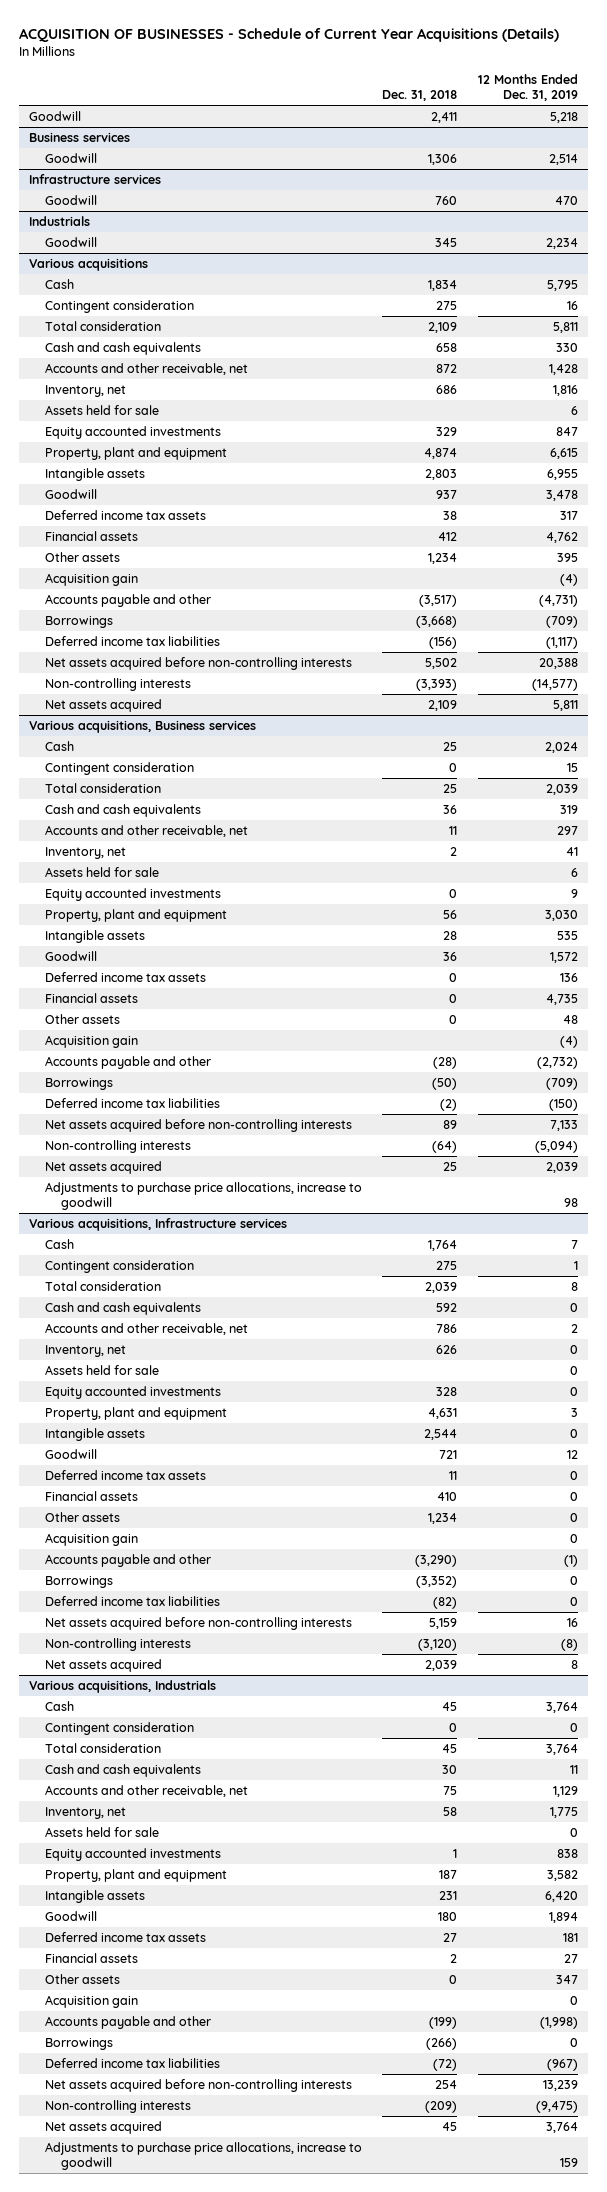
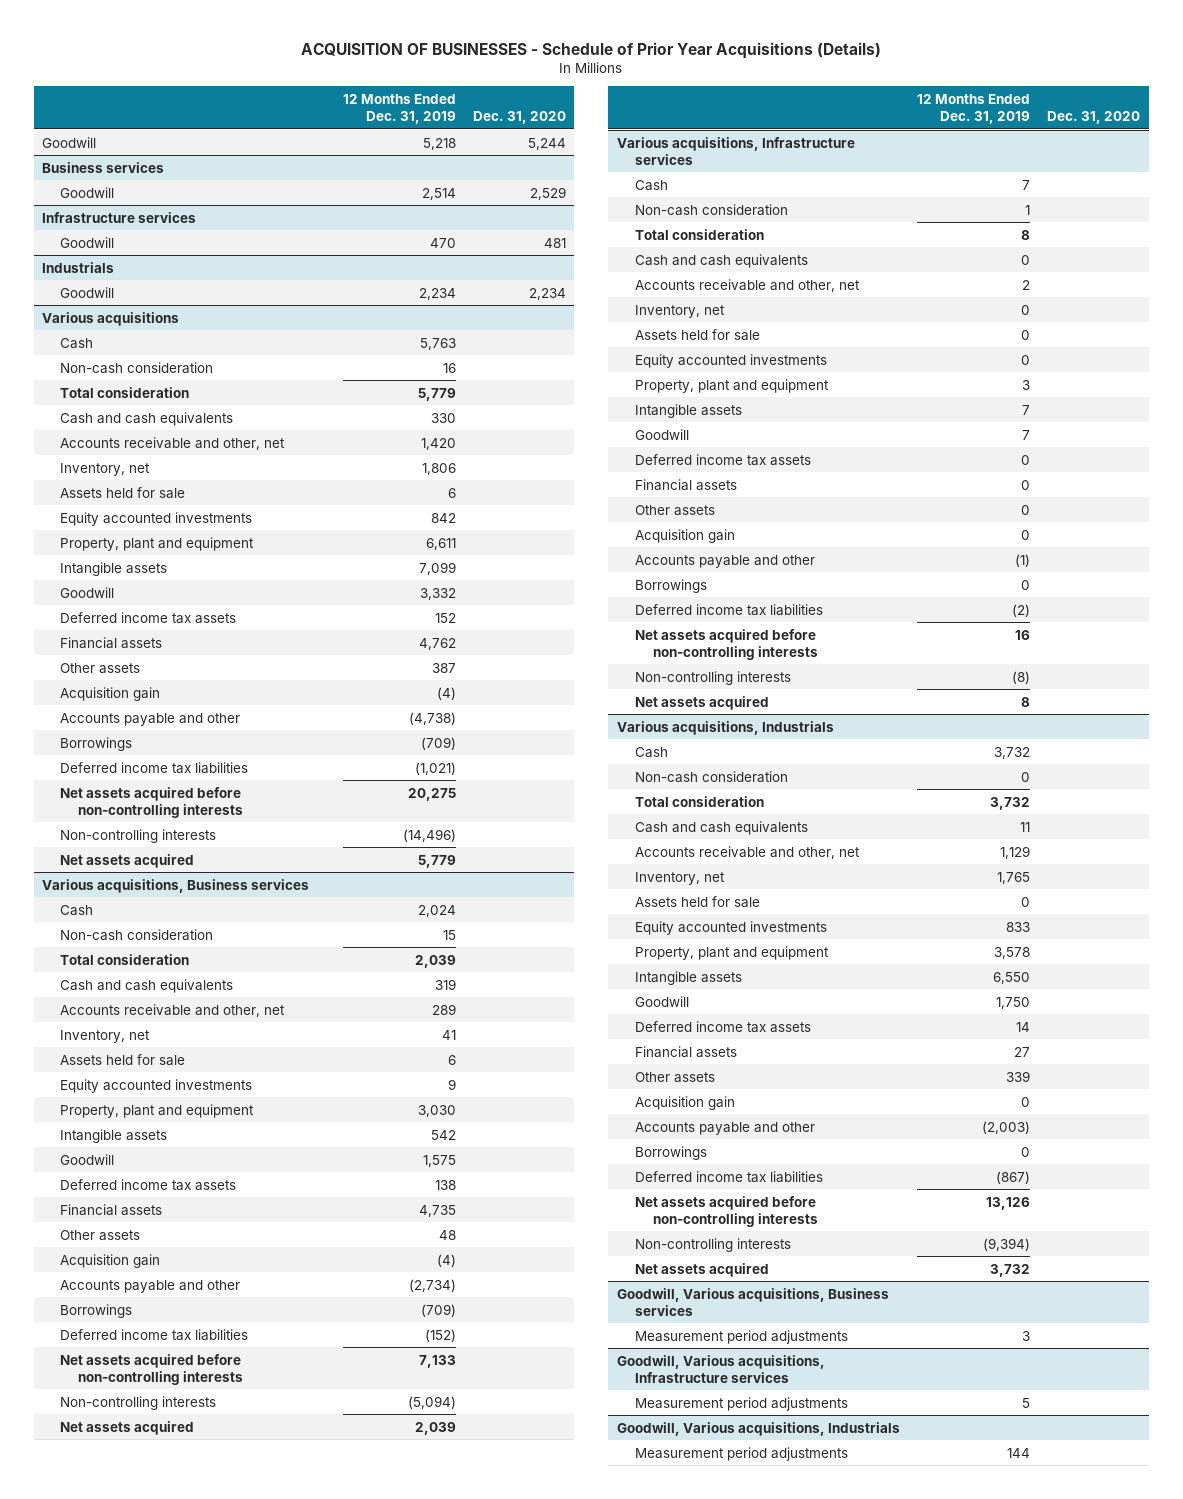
[19,27,560,42] ACQUISITION OF BUSINESSES - Schedule of Current Year Acquisitions (Details) -> [301,41,882,59] ACQUISITION OF BUSINESSES - Schedule of Prior Year Acquisitions (Details)
[382,90,458,102] Dec. 31, 2018 -> none
none -> [472,110,566,124] Dec. 31, 2020
[546,280,578,292] 5,795 -> [419,337,456,350] 5,763
[45,300,195,314] Contingent consideration -> [60,361,214,374] Non-cash consideration
[552,322,578,334] 5,811 -> [417,387,456,401] 5,779
[45,363,249,376] Accounts and other receivable, net -> [60,436,286,450] Accounts receivable and other, net
[548,364,578,376] 1,428 -> [420,437,456,450] 1,420
[552,385,578,397] 1,816 -> [421,462,456,475] 1,806
[555,427,578,437] 847 -> [430,512,456,523] 842
[549,448,578,460] 6,615 -> [425,537,456,550] 6,611
[546,469,578,481] 6,955 -> [418,561,456,575] 7,099
[545,490,578,502] 3,478 -> [419,587,456,600] 3,332
[559,511,578,521] 317 -> [434,612,456,623] 152
[556,553,578,563] 395 -> [431,662,456,673] 387
[538,595,578,608] (4,731) -> [408,711,456,725] (4,738)
[545,637,578,650] (1,117) -> [414,761,456,775] (1,021)
[538,658,578,670] 20,388 -> [407,787,456,801] 20,275
[531,679,578,692] (14,577) -> [402,828,456,842] (14,496)
[552,700,578,712] 5,811 -> [417,854,456,868] 5,779
[45,762,195,776] Contingent consideration -> [60,928,214,941] Non-cash consideration
[45,825,249,838] Accounts and other receivable, net -> [60,1003,286,1017] Accounts receivable and other, net
[556,826,578,836] 297 -> [431,1003,456,1015] 289
[556,931,578,941] 535 -> [430,1129,456,1140] 542
[549,952,578,964] 1,572 -> [422,1154,456,1167] 1,575
[559,973,578,983] 136 -> [434,1179,456,1190] 138
[536,1057,578,1070] (2,732) -> [408,1278,456,1292] (2,734)
[548,1099,578,1112] (150) -> [424,1328,456,1342] (152)
[45,1182,363,1211] Adjustments to purchase price allocations, increase to goodwill -> none
[45,1260,195,1274] Contingent consideration -> [634,203,788,216] Non-cash consideration
[45,1323,249,1336] Accounts and other receivable, net -> [634,278,860,292] Accounts receivable and other, net
[569,1429,578,1439] 0 -> [1022,404,1031,415] 7
[566,1450,578,1460] 12 -> [1022,429,1031,440] 7
[569,1597,578,1607] 0 -> [1012,603,1031,617] (2)
[545,1702,578,1714] 3,764 -> [994,746,1031,759] 3,732
[45,1722,195,1736] Contingent consideration -> [634,770,788,783] Non-cash consideration
[545,1744,578,1756] 3,764 -> [990,796,1031,810] 3,732
[45,1785,249,1798] Accounts and other receivable, net -> [634,845,860,859] Accounts receivable and other, net
[549,1807,578,1819] 1,775 -> [997,871,1031,884] 1,765
[556,1849,578,1859] 838 -> [1006,921,1031,932] 833
[546,1870,578,1882] 3,582 -> [994,946,1031,959] 3,578
[544,1891,578,1903] 6,420 -> [993,971,1031,984] 6,550
[548,1912,578,1924] 1,894 -> [996,996,1031,1009] 1,750
[562,1933,578,1943] 181 -> [1016,1021,1031,1032] 14
[555,1975,578,1985] 347 -> [1006,1070,1031,1082] 339
[539,2017,578,2030] (1,998) -> [982,1120,1031,1134] (2,003)
[45,2142,363,2171] Adjustments to purchase price allocations, increase to goodwill -> none
[546,2059,578,2072] (967) -> [996,1170,1031,1184] (867)
[542,2080,578,2092] 13,239 -> [986,1196,1031,1210] 13,126
[535,2101,578,2114] (9,475) -> [983,1237,1031,1251] (9,394)
[545,2122,578,2134] 3,764 -> [990,1263,1031,1277] 3,732
none -> [616,1287,889,1316] Goodwill, Various acquisitions, Business services
none -> [634,1329,848,1344] Measurement period adjustments
none -> [616,1354,825,1383] Goodwill, Various acquisitions, Infrastructure services
none -> [634,1396,848,1411] Measurement period adjustments
none -> [616,1421,900,1436] Goodwill, Various acquisitions, Industrials
none -> [634,1446,848,1461] Measurement period adjustments

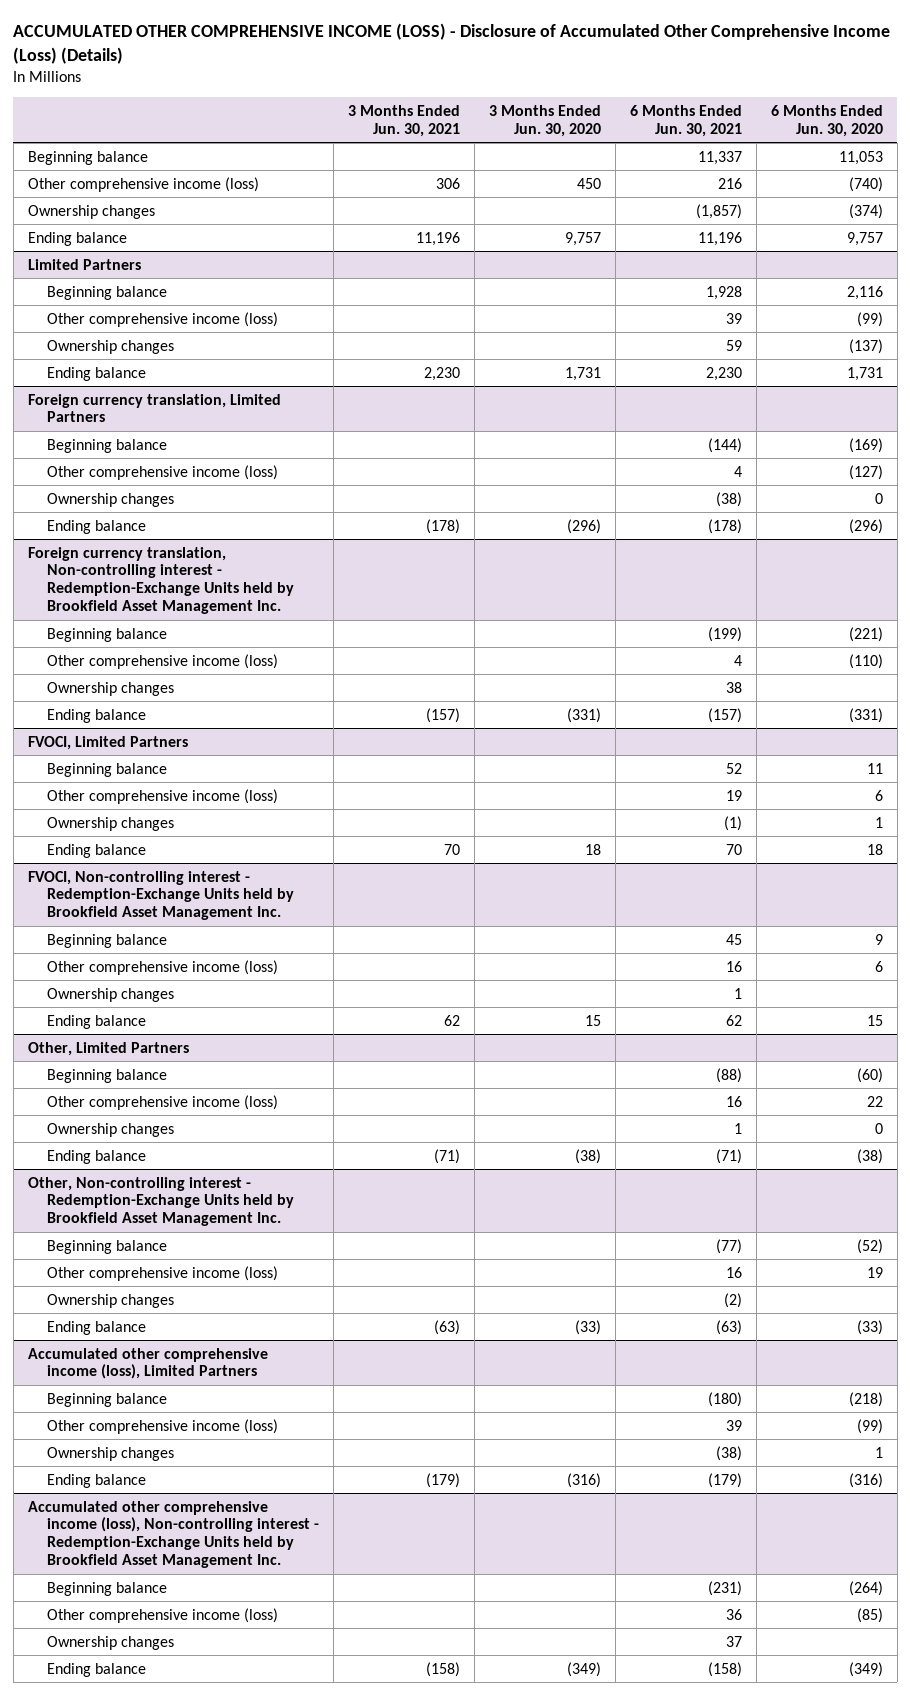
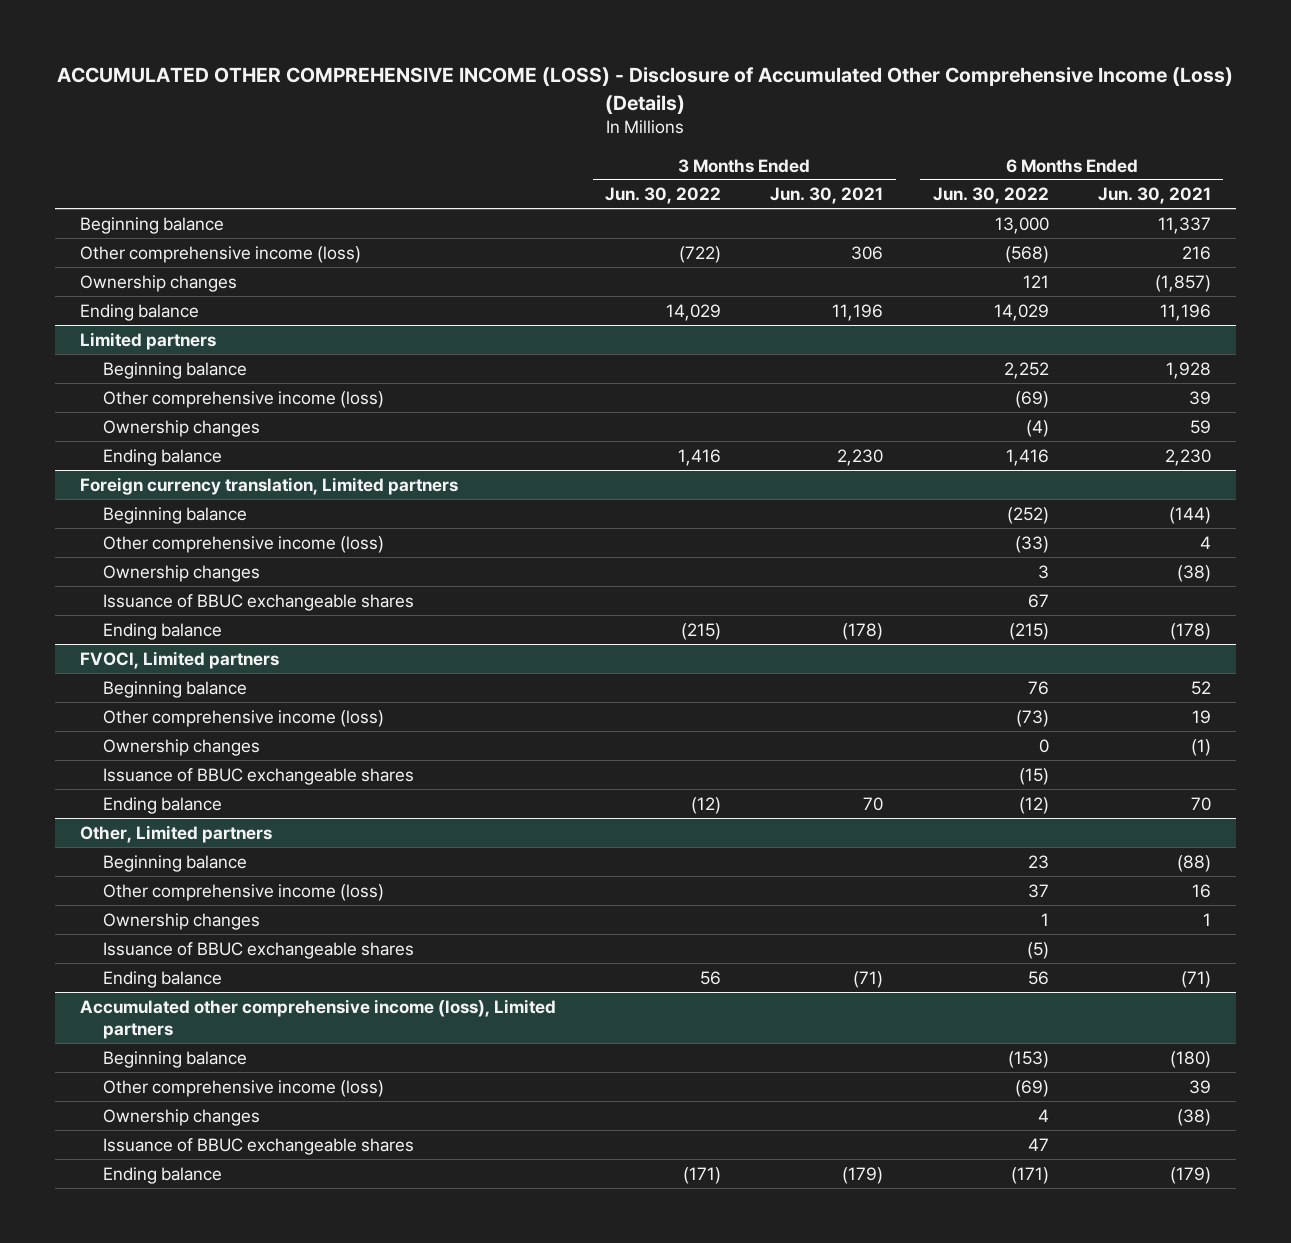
[488,104,601,137] 3 Months Ended Jun. 30, 2020 -> none
[770,104,883,137] 6 Months Ended Jun. 30, 2020 -> none
none -> [604,187,721,205] Jun. 30, 2022
none -> [932,187,1049,205] Jun. 30, 2022
[27,258,141,270] Limited Partners -> [79,331,216,350] Limited partners
[27,393,281,423] Foreign currency translation, Limited Partners -> [79,476,458,495] Foreign currency translation, Limited partners
none -> [103,593,415,611] Issuance of BBUC exchangeable shares
[27,546,295,614] Foreign currency translation, Non-controlling interest - Redemption-Exchange Units held by Brookfield Asset Management Inc. -> none
[47,627,168,642] Beginning balance -> none
[47,653,279,669] Other comprehensive income (loss) -> none
[47,681,175,696] Ownership changes -> none
[47,708,147,723] Ending balance -> none
[27,735,188,750] FVOCI, Limited Partners -> [79,650,279,669] FVOCI, Limited partners
none -> [103,767,415,785] Issuance of BBUC exchangeable shares
[27,870,295,921] FVOCI, Non-controlling interest - Redemption-Exchange Units held by Brookfield Asset Management Inc. -> none
[47,933,168,948] Beginning balance -> none
[47,959,279,975] Other comprehensive income (loss) -> none
[47,987,175,1002] Ownership changes -> none
[47,1014,147,1029] Ending balance -> none
[27,1041,189,1056] Other, Limited Partners -> [79,824,272,843] Other, Limited partners
none -> [103,941,415,959] Issuance of BBUC exchangeable shares
[27,1176,295,1227] Other, Non-controlling interest - Redemption-Exchange Units held by Brookfield Asset Management Inc. -> none
[47,1239,168,1254] Beginning balance -> none
[47,1265,279,1281] Other comprehensive income (loss) -> none
[47,1293,175,1308] Ownership changes -> none
[47,1320,147,1335] Ending balance -> none
[27,1347,268,1380] Accumulated other comprehensive income (loss), Limited Partners -> [79,998,556,1039] Accumulated other comprehensive income (loss), Limited partners
none -> [103,1137,415,1155] Issuance of BBUC exchangeable shares
[27,1500,320,1568] Accumulated other comprehensive income (loss), Non-controlling interest - Redemption-Exchange Units held by Brookfield Asset Management Inc. -> none
[47,1581,168,1596] Beginning balance -> none
[47,1607,279,1623] Other comprehensive income (loss) -> none
[47,1635,175,1650] Ownership changes -> none
[47,1662,147,1677] Ending balance -> none

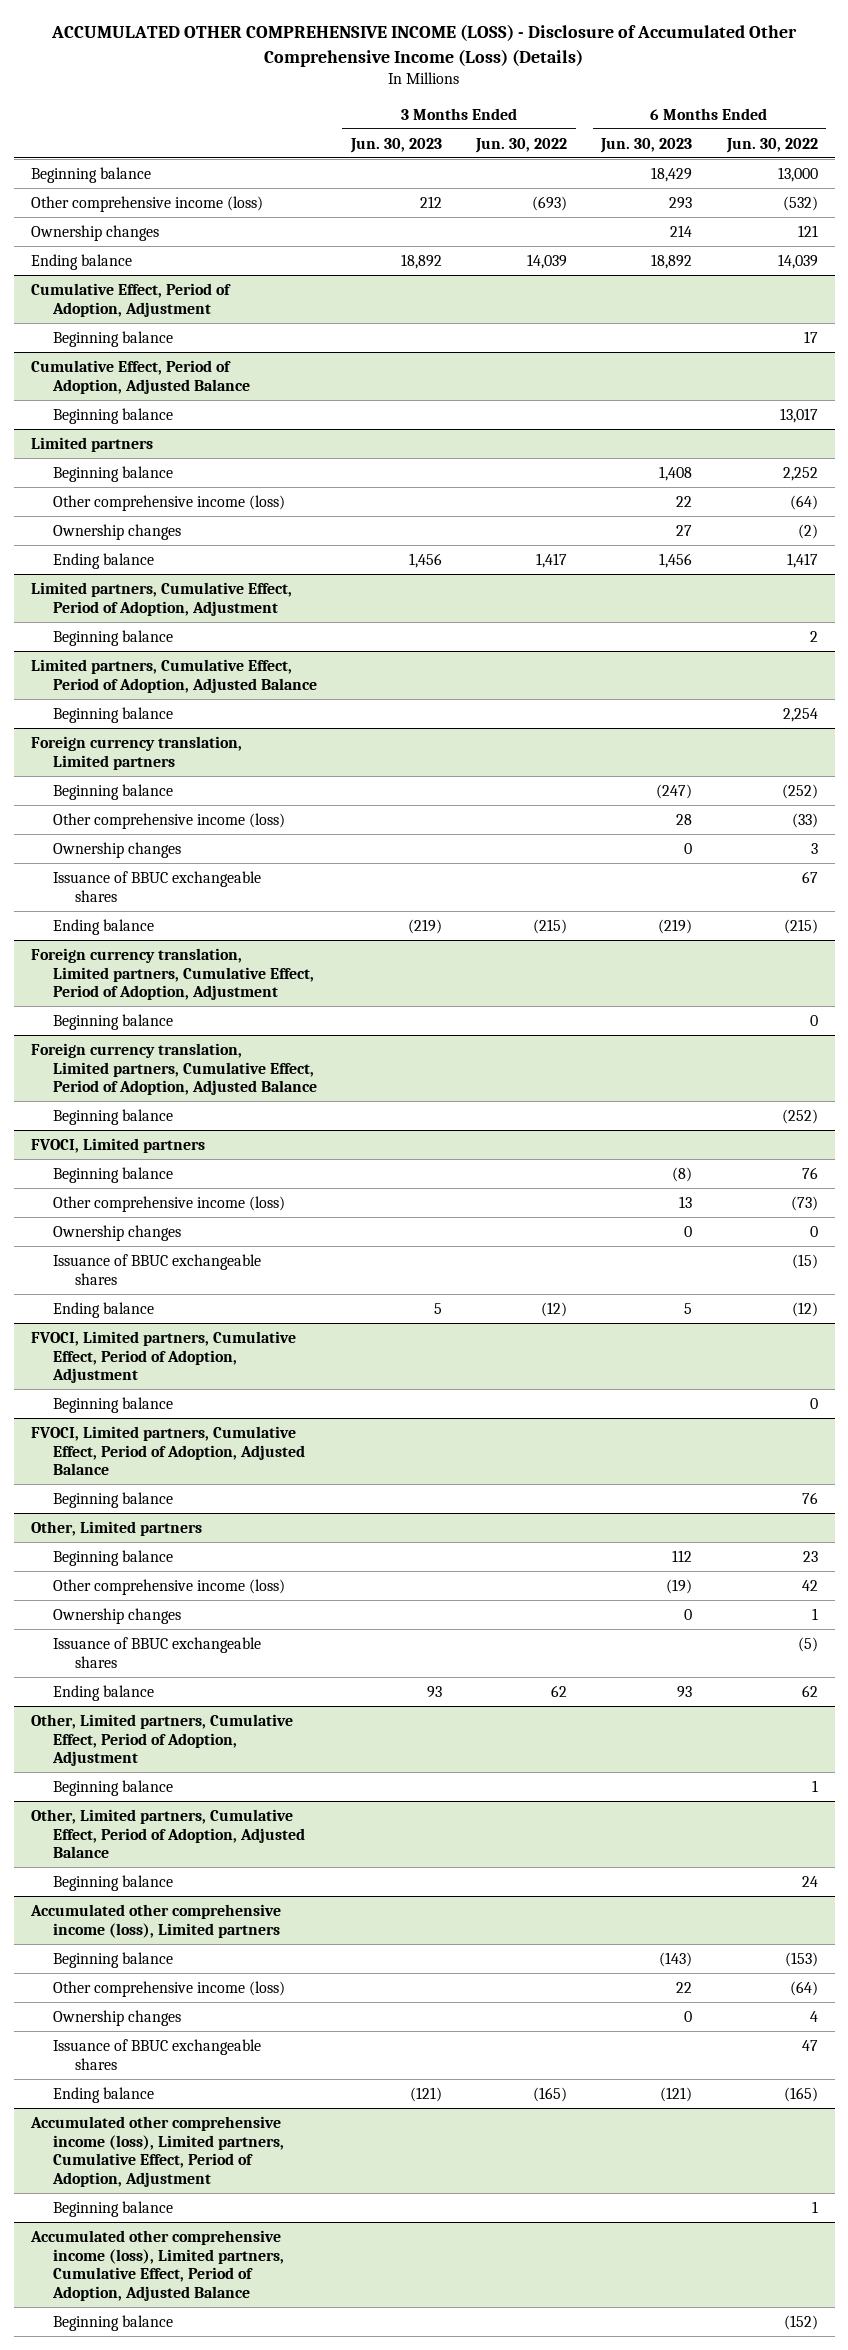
[770,187,884,205] Jun. 30, 2021 -> none
[1097,187,1211,205] Jun. 30, 2021 -> none
none -> [349,137,442,153] Jun. 30, 2023
none -> [600,137,693,153] Jun. 30, 2023
[678,245,721,263] (722) -> [532,195,568,211] (693)
[1004,245,1049,263] (568) -> [782,195,818,211] (532)
[665,303,721,321] 14,029 -> [527,253,568,269] 14,039
[993,303,1049,321] 14,029 -> [777,253,818,269] 14,039
none -> [30,282,231,317] Cumulative Effect, Period of Adoption, Adjustment
none -> [52,330,173,347] Beginning balance
none -> [30,359,250,394] Cumulative Effect, Period of Adoption, Adjusted Balance
none -> [52,407,173,424] Beginning balance
[1014,390,1049,408] (69) -> [789,494,818,510] (64)
[1025,419,1049,437] (4) -> [797,523,818,539] (2)
[677,448,721,466] 1,416 -> [536,552,568,568] 1,417
[1005,448,1049,466] 1,416 -> [786,552,818,568] 1,417
none -> [30,581,292,616] Limited partners, Cumulative Effect, Period of Adoption, Adjustment
none -> [52,629,173,646] Beginning balance
none -> [30,658,317,693] Limited partners, Cumulative Effect, Period of Adoption, Adjusted Balance
none -> [52,706,173,723] Beginning balance
none -> [30,947,314,1001] Foreign currency translation, Limited partners, Cumulative Effect, Period of Adoption, Adjustment
none -> [52,1013,173,1030] Beginning balance
none -> [30,1042,317,1096] Foreign currency translation, Limited partners, Cumulative Effect, Period of Adoption, Adjusted Balance
none -> [52,1108,173,1125] Beginning balance
none -> [30,1330,296,1384] FVOCI, Limited partners, Cumulative Effect, Period of Adoption, Adjustment
none -> [52,1396,173,1413] Beginning balance
none -> [30,1425,305,1476] FVOCI, Limited partners, Cumulative Effect, Period of Adoption, Adjusted Balance
none -> [52,1491,173,1508] Beginning balance
[1027,883,1049,898] 37 -> [801,1579,818,1591] 42
[699,970,721,985] 56 -> [551,1684,568,1697] 62
[1027,970,1049,985] 56 -> [801,1684,818,1697] 62
none -> [30,1713,293,1767] Other, Limited partners, Cumulative Effect, Period of Adoption, Adjustment
none -> [52,1779,173,1796] Beginning balance
none -> [30,1808,305,1859] Other, Limited partners, Cumulative Effect, Period of Adoption, Adjusted Balance
none -> [52,1874,173,1891] Beginning balance
[1014,1079,1049,1097] (69) -> [789,1980,818,1996] (64)
[682,1166,721,1184] (171) -> [533,2086,568,2102] (165)
[1010,1166,1049,1184] (171) -> [783,2086,818,2102] (165)
none -> [29,2115,284,2188] Accumulated other comprehensive income (loss), Limited partners, Cumulative Effect, Period of Adoption, Adjustment
none -> [52,2200,173,2217] Beginning balance
none -> [29,2229,284,2302] Accumulated other comprehensive income (loss), Limited partners, Cumulative Effect, Period of Adoption, Adjusted Balance
none -> [52,2314,173,2331] Beginning balance

